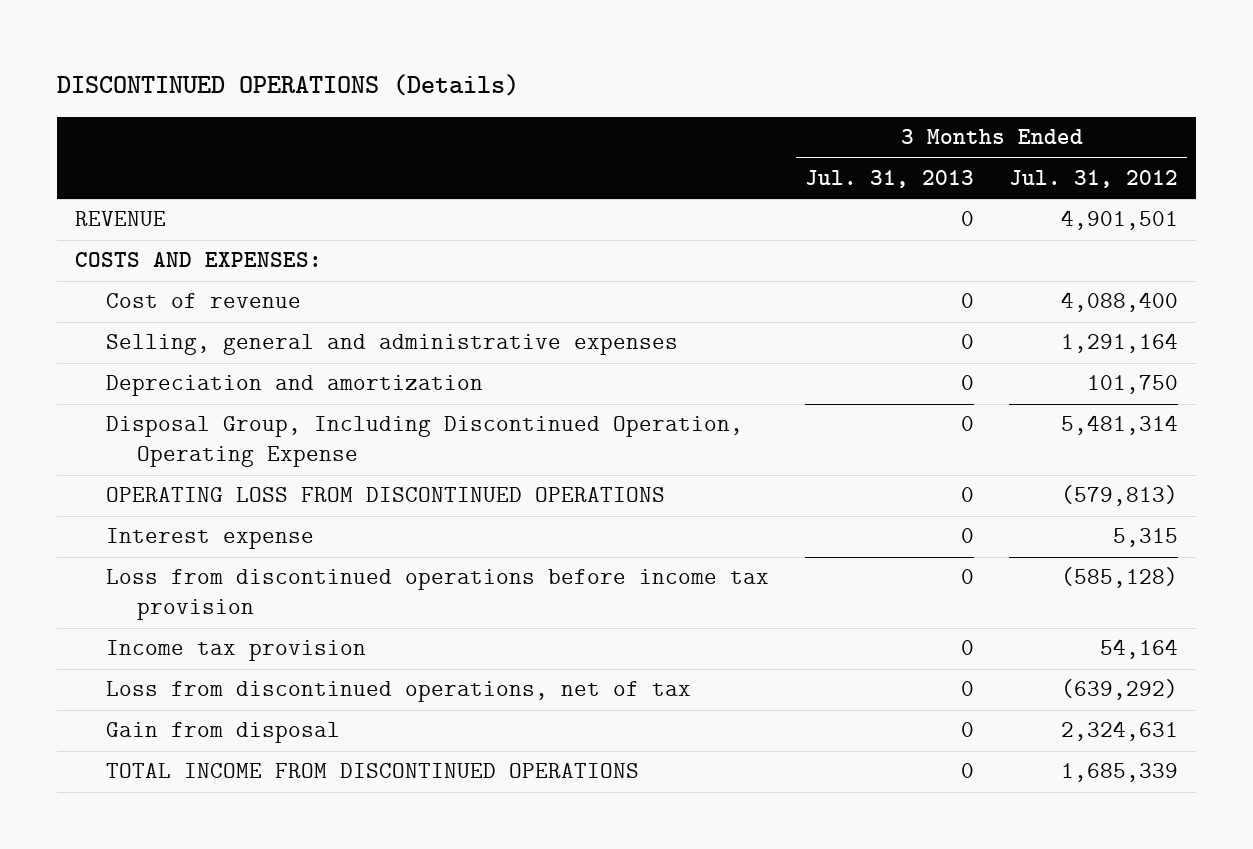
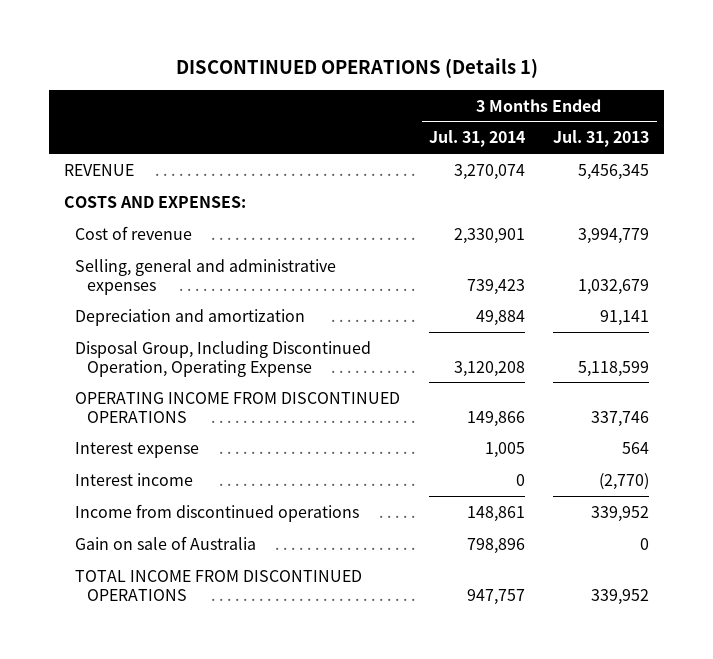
[57,74,520,97] DISCONTINUED OPERATIONS (Details) -> [175,58,538,79] DISCONTINUED OPERATIONS (Details 1)
[1009,169,1179,188] Jul. 31, 2012 -> none
none -> [428,130,525,148] Jul. 31, 2014
[960,211,974,227] 0 -> [578,163,650,180] 5,456,345
[106,569,770,621] Loss from discontinued operations before income tax provision -> none
[106,640,367,662] Income tax provision -> none
[960,293,974,309] 0 -> [578,227,650,244] 3,994,779
[960,334,974,350] 0 -> [578,278,650,295] 1,032,679
[960,375,974,391] 0 -> [600,309,650,326] 91,141
[960,416,974,432] 0 -> [578,360,650,377] 5,118,599
[106,487,666,503] OPERATING LOSS FROM DISCONTINUED OPERATIONS -> [75,391,401,423] OPERATING INCOME FROM DISCONTINUED OPERATIONS
[960,487,974,503] 0 -> [591,410,650,427] 337,746
[960,528,974,544] 0 -> [622,441,650,454] 564
none -> [75,472,194,486] Interest income
[106,681,692,703] Loss from discontinued operations, net of tax -> [75,503,360,522] Income from discontinued operations
[960,681,974,697] 0 -> [591,505,650,522] 339,952
[106,722,341,744] Gain from disposal -> [75,535,257,550] Gain on sale of Australia
[960,763,974,779] 0 -> [591,588,650,605] 339,952

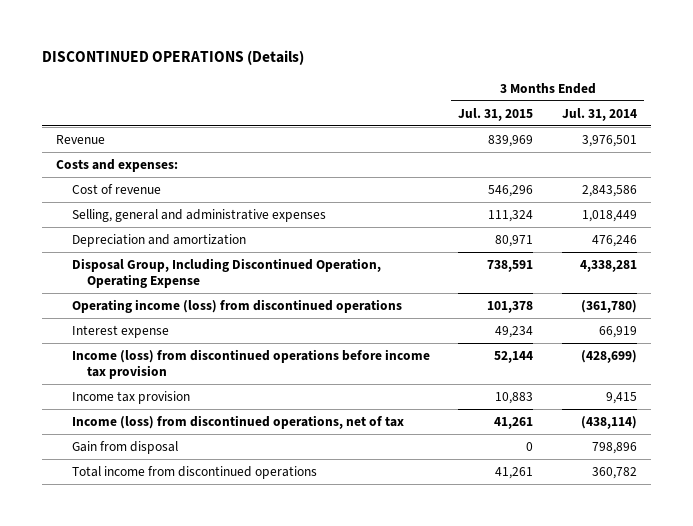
[175,58,538,79] DISCONTINUED OPERATIONS (Details 1) -> [41,50,304,66] DISCONTINUED OPERATIONS (Details)
[553,130,650,148] Jul. 31, 2013 -> none
none -> [458,107,534,121] Jul. 31, 2015
[75,472,194,486] Interest income -> none
[63,163,134,176] REVENUE -> [56,134,106,144] Revenue
[453,163,525,180] 3,270,074 -> [581,134,637,147] 3,976,501
[63,195,246,208] COSTS AND EXPENSES: -> [56,158,179,172] Costs and expenses:
[453,227,525,244] 2,330,901 -> [581,184,637,197] 2,843,586
[466,278,525,295] 739,423 -> [581,209,637,222] 1,018,449
[475,309,525,326] 49,884 -> [591,234,637,247] 476,246
[453,360,525,377] 3,120,208 -> [579,259,637,272] 4,338,281
[75,391,401,423] OPERATING INCOME FROM DISCONTINUED OPERATIONS -> [71,298,402,313] Operating income (loss) from discontinued operations
[466,410,525,427] 149,866 -> [580,299,637,313] (361,780)
[484,441,525,458] 1,005 -> [598,325,637,338] 66,919
none -> [71,348,430,379] Income (loss) from discontinued operations before income tax provision
none -> [71,390,190,404] Income tax provision
[75,503,360,522] Income from discontinued operations -> [71,414,404,429] Income (loss) from discontinued operations, net of tax
[466,505,525,522] 148,861 -> [580,415,637,429] (438,114)
[75,535,257,550] Gain on sale of Australia -> [71,440,178,454] Gain from disposal
[75,569,363,601] TOTAL INCOME FROM DISCONTINUED OPERATIONS -> [71,465,317,479] Total income from discontinued operations
[466,588,525,605] 947,757 -> [591,466,637,479] 360,782

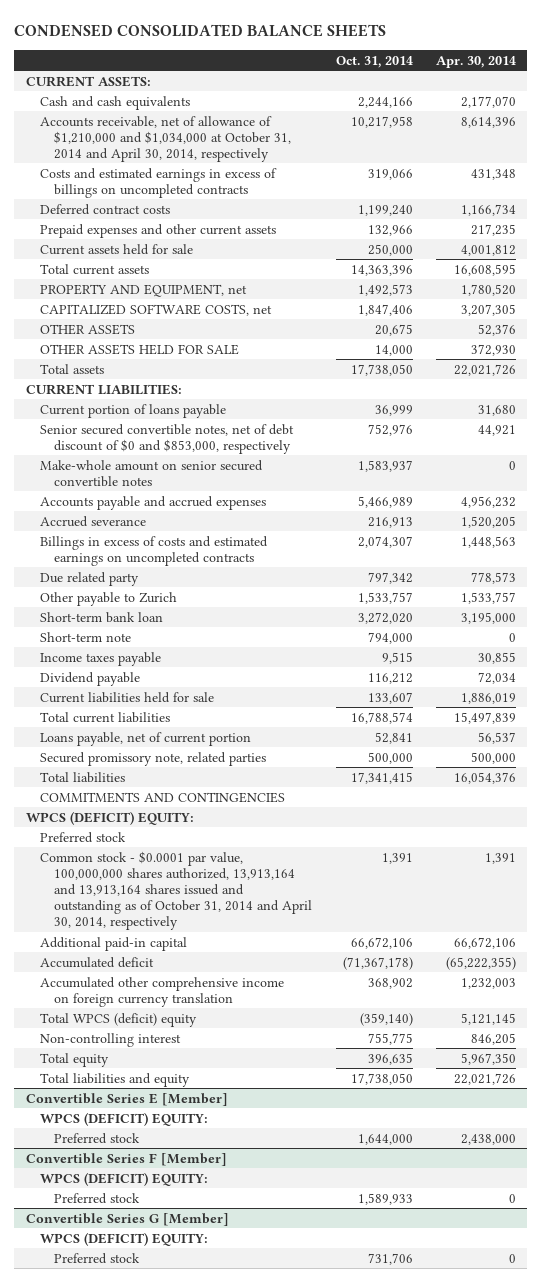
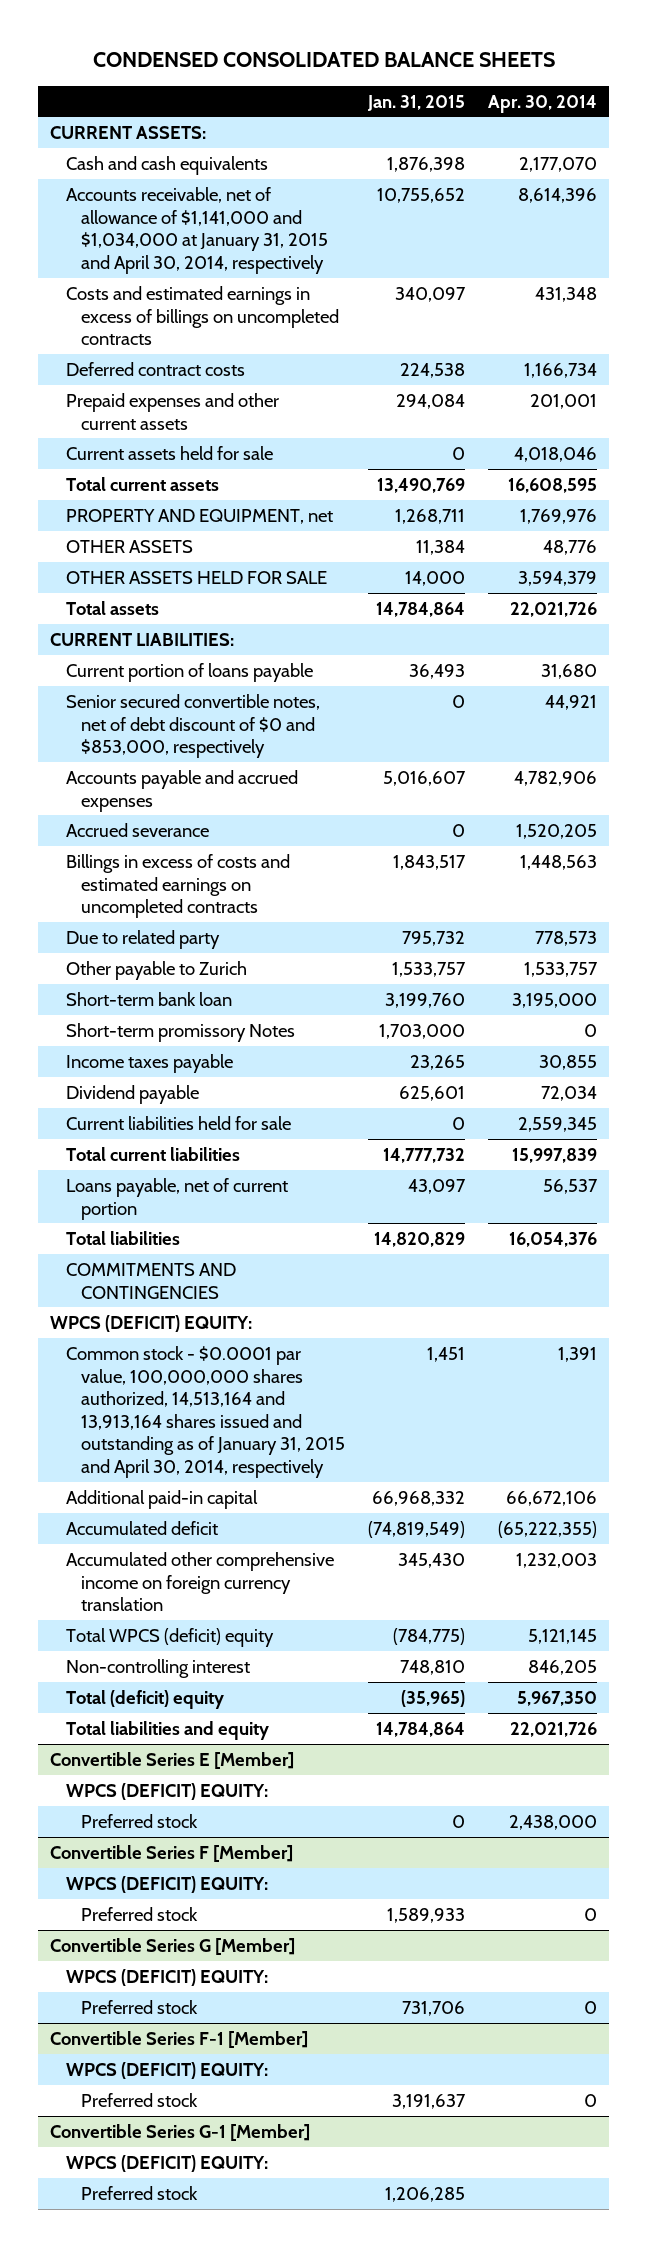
[335,55,413,68] Oct. 31, 2014 -> none
none -> [367,94,466,111] Jan. 31, 2015
[40,115,292,162] Accounts receivable, net of allowance of $1,210,000 and $1,034,000 at October 31, 2014 and April 30, 2014, respectively -> [65,186,329,274] Accounts receivable, net of allowance of $1,141,000 and $1,034,000 at January 31, 2015 and April 30, 2014, respectively
[470,223,516,236] 217,235 -> [530,393,598,409] 201,001
[460,244,516,256] 4,001,812 -> [514,446,598,462] 4,018,046
[40,303,273,316] CAPITALIZED SOFTWARE COSTS, net -> none
[460,283,516,296] 1,780,520 -> [520,508,598,524] 1,769,976
[477,323,516,336] 52,376 -> [543,539,598,555] 48,776
[470,343,516,356] 372,930 -> [518,570,598,586] 3,594,379
[40,459,264,487] Make-whole amount on senior secured convertible notes -> none
[460,495,516,508] 4,956,232 -> [514,770,598,786] 4,782,906
[40,571,140,586] Due related party -> [65,929,220,949] Due to related party
[40,631,132,642] Short-term note -> [65,1022,295,1042] Short-term promissory Notes
[460,692,516,704] 1,886,019 -> [518,1116,598,1132] 2,559,345
[453,711,516,724] 15,497,839 -> [512,1147,598,1163] 15,997,839
[40,751,267,766] Secured promissory note, related parties -> none
[40,831,127,843] Preferred stock -> none
[40,850,313,930] Common stock - $0.0001 par value, 100,000,000 shares authorized, 13,913,164 and 13,913,164 shares issued and outstanding as of October 31, 2014 and April 30, 2014, respectively -> [65,1345,346,1479] Common stock - $0.0001 par value, 100,000,000 shares authorized, 14,513,164 and 13,913,164 shares issued and outstanding as of January 31, 2015 and April 30, 2014, respectively
[40,1052,110,1067] Total equity -> [65,1689,224,1709] Total (deficit) equity
none -> [49,2030,308,2048] Convertible Series F-1 [Member]
none -> [65,2061,268,2079] WPCS (DEFICIT) EQUITY:
none -> [81,2092,199,2107] Preferred stock
none -> [49,2123,310,2141] Convertible Series G-1 [Member]
none -> [65,2154,268,2172] WPCS (DEFICIT) EQUITY:
none -> [81,2185,199,2200] Preferred stock

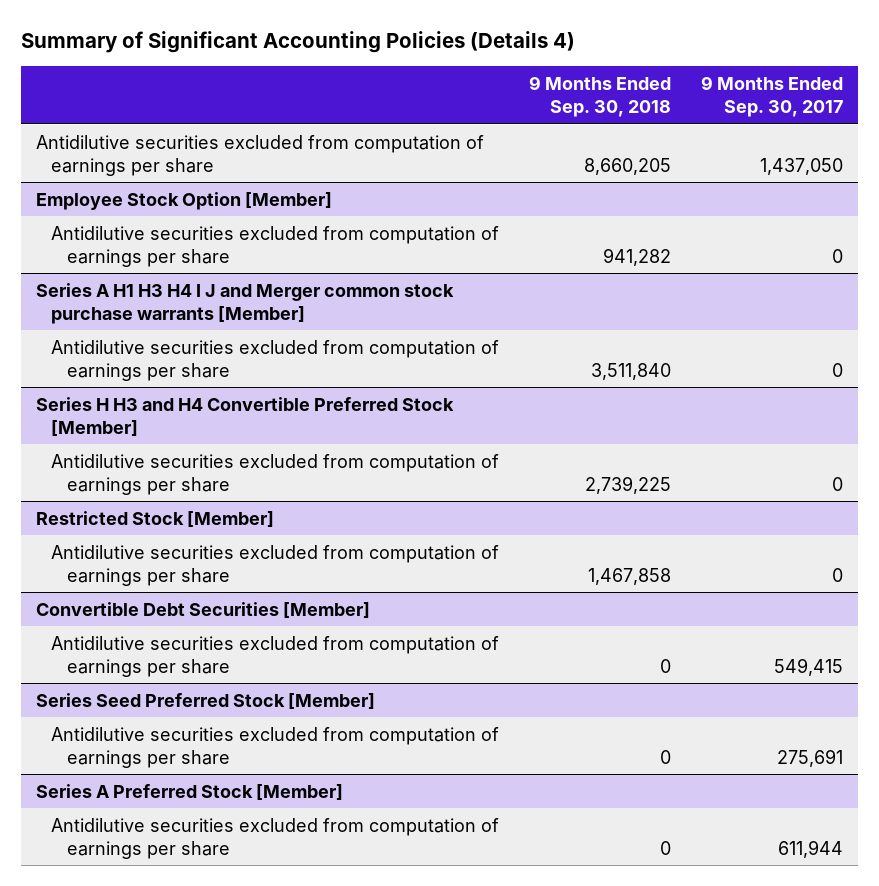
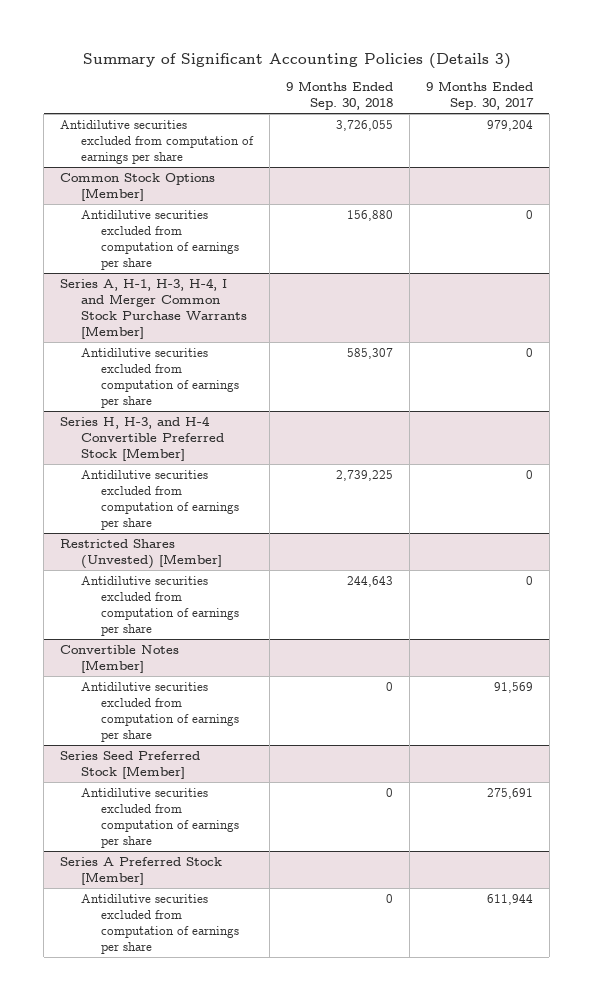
[20,31,575,54] Summary of Significant Accounting Policies (Details 4) -> [82,52,511,69] Summary of Significant Accounting Policies (Details 3)
[584,157,672,175] 8,660,205 -> [335,119,393,131] 3,726,055
[759,157,843,175] 1,437,050 -> [486,119,533,131] 979,204
[35,191,332,210] Employee Stock Option [Member] -> [60,172,216,201] Common Stock Options [Member]
[603,247,672,266] 941,282 -> [346,209,393,221] 156,880
[35,282,454,324] Series A H1 H3 H4 I J and Merger common stock purchase warrants [Member] -> [60,277,247,339] Series A, H-1, H-3, H-4, I and Merger Common Stock Purchase Warrants [Member]
[591,362,672,380] 3,511,840 -> [346,347,393,359] 585,307
[35,396,454,437] Series H H3 and H4 Convertible Preferred Stock [Member] -> [60,415,224,461] Series H, H-3, and H-4 Convertible Preferred Stock [Member]
[35,510,274,528] Restricted Stock [Member] -> [60,538,222,569] Restricted Shares (Unvested) [Member]
[588,567,672,585] 1,467,858 -> [346,575,393,587] 244,643
[35,601,370,619] Convertible Debt Securities [Member] -> [60,644,180,673] Convertible Notes [Member]
[773,657,843,676] 549,415 -> [493,681,533,693] 91,569

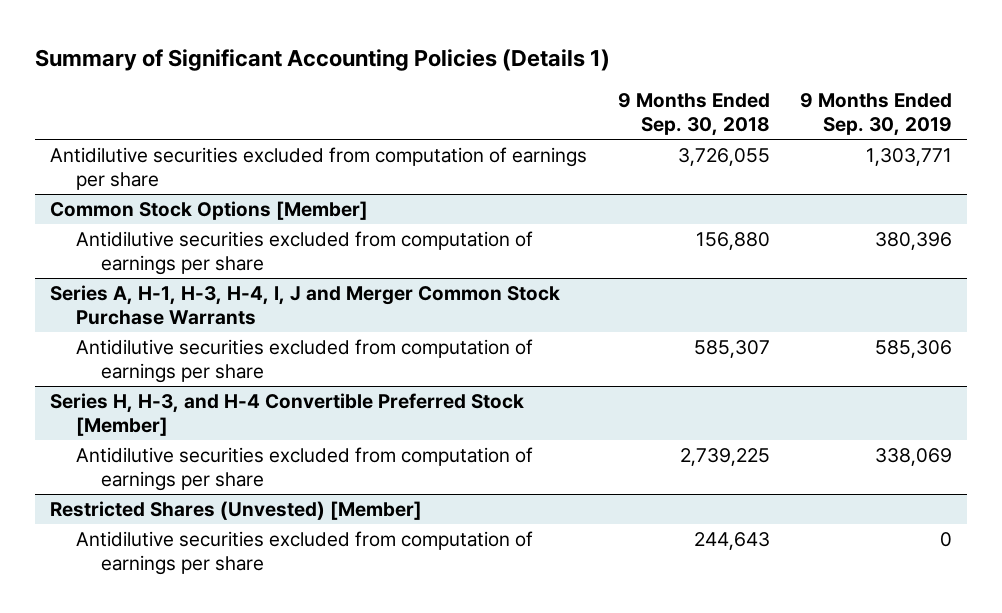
[82,52,511,69] Summary of Significant Accounting Policies (Details 3) -> [35,48,611,71] Summary of Significant Accounting Policies (Details 1)
[425,81,534,110] 9 Months Ended Sep. 30, 2017 -> none
none -> [799,93,952,137] 9 Months Ended Sep. 30, 2019
[60,277,247,339] Series A, H-1, H-3, H-4, I and Merger Common Stock Purchase Warrants [Member] -> [50,284,561,325] Series A, H-1, H-3, H-4, I, J and Merger Common Stock Purchase Warrants
[60,644,180,673] Convertible Notes [Member] -> none
[80,681,239,742] Antidilutive securities excluded from computation of earnings per share -> none
[60,750,201,779] Series Seed Preferred Stock [Member] -> none
[80,787,239,848] Antidilutive securities excluded from computation of earnings per share -> none
[60,856,223,885] Series A Preferred Stock [Member] -> none
[80,893,239,954] Antidilutive securities excluded from computation of earnings per share -> none

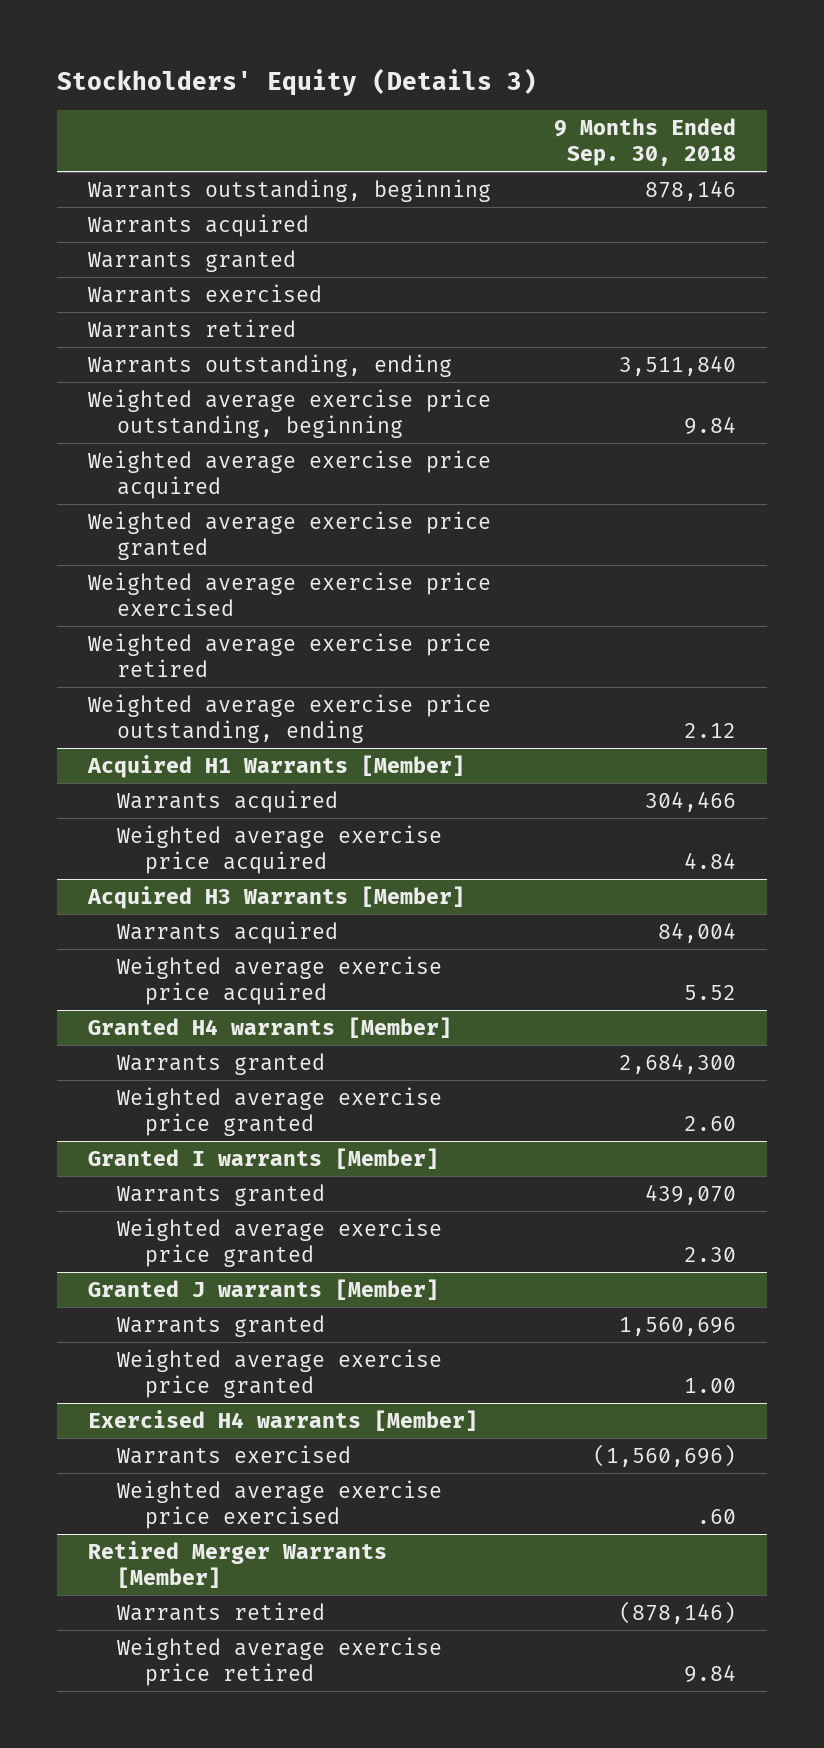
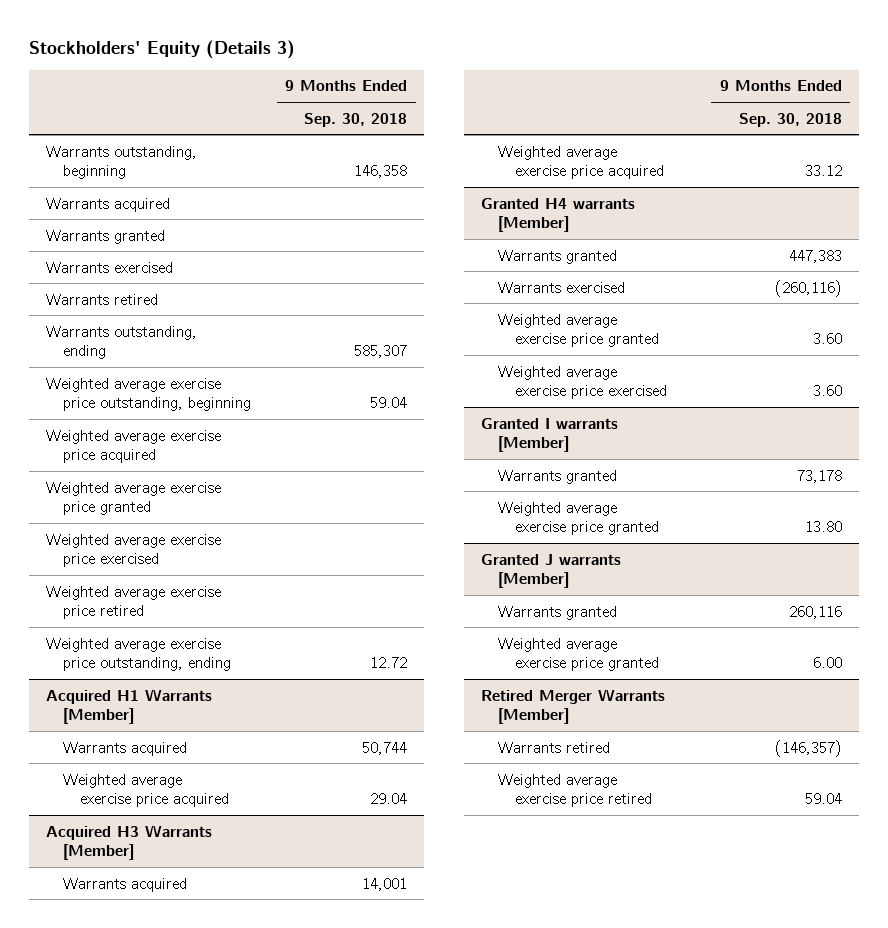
[644,179,736,201] 878,146 -> [354,165,408,179] 146,358
[618,354,736,376] 3,511,840 -> [354,345,408,359] 585,307
[683,416,736,436] 9.84 -> [370,397,408,409] 59.04
[683,723,736,739] 2.12 -> [370,657,408,669] 12.72
[644,790,736,812] 304,466 -> [362,741,408,755] 50,744
[683,852,736,870] 4.84 -> [370,793,408,805] 29.04
[657,921,736,943] 84,004 -> [362,877,408,891] 14,001
[683,985,736,1001] 5.52 -> [804,165,842,177] 33.12
[618,1052,736,1074] 2,684,300 -> [788,249,842,263] 447,383
none -> [497,281,625,293] Warrants exercised
[683,1116,736,1132] 2.60 -> [812,333,842,345] 3.60
none -> [497,365,667,400] Weighted average exercise price exercised
[644,1183,736,1205] 439,070 -> [796,469,842,483] 73,178
[683,1247,736,1263] 2.30 -> [804,521,842,533] 13.80
[88,1409,479,1431] Exercised H4 warrants [Member] -> none
[116,1444,351,1464] Warrants exercised -> none
[116,1479,442,1530] Weighted average exercise price exercised -> none
[618,1316,736,1336] 1,560,696 -> [788,605,842,619] 260,116
[683,1378,736,1394] 1.00 -> [812,657,842,669] 6.00
[618,1600,736,1624] (878,146) -> [774,739,842,757] (146,357)
[683,1664,736,1684] 9.84 -> [804,793,842,805] 59.04

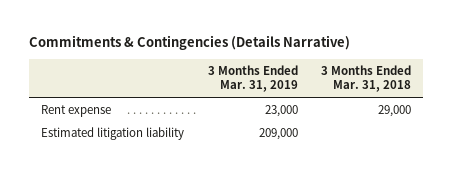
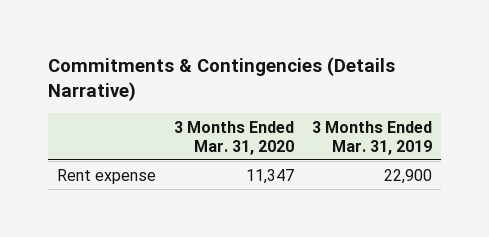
[321,64,412,93] 3 Months Ended Mar. 31, 2018 -> none
none -> [173,120,294,155] 3 Months Ended Mar. 31, 2020
[41,126,185,140] Estimated litigation liability -> none
[264,104,298,117] 23,000 -> [384,168,433,184] 22,900

